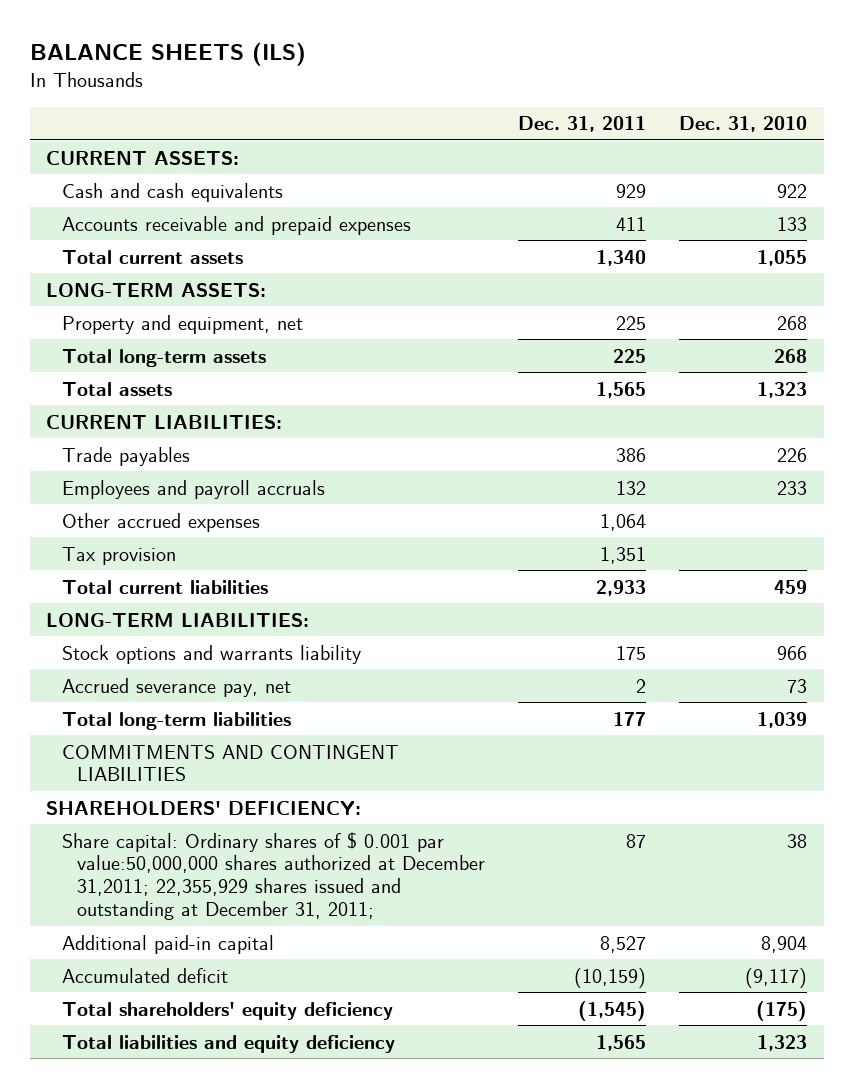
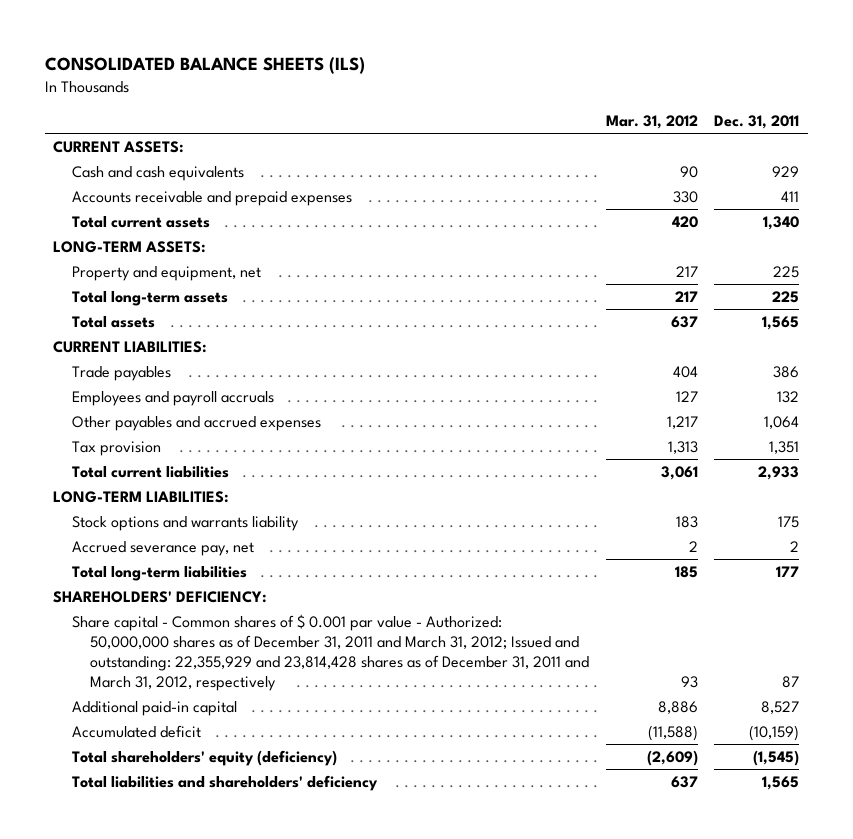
[29,42,306,67] BALANCE SHEETS (ILS) -> [45,57,366,75] CONSOLIDATED BALANCE SHEETS (ILS)
[679,116,808,133] Dec. 31, 2010 -> none
none -> [605,114,698,129] Mar. 31, 2012
[61,512,260,532] Other accrued expenses -> [71,416,321,432] Other payables and accrued expenses
[61,744,399,782] COMMITMENTS AND CONTINGENT LIABILITIES -> none
[61,831,485,920] Share capital: Ordinary shares of $ 0.001 par value:50,000,000 shares authorized at December 31,2011; 22,355,929 shares issued and outstanding at December 31, 2011; -> [71,614,590,691] Share capital - Common shares of $ 0.001 par value - Authorized: 50,000,000 shares as of December 31, 2011 and March 31, 2012; Issued and outstanding: 22,355,929 and 23,814,428 shares as of December 31, 2011 and March 31, 2012, respectively
[61,1001,393,1020] Total shareholders' equity deficiency -> [71,750,337,767] Total shareholders' equity (deficiency)
[61,1034,395,1053] Total liabilities and equity deficiency -> [71,775,378,792] Total liabilities and shareholders' deficiency

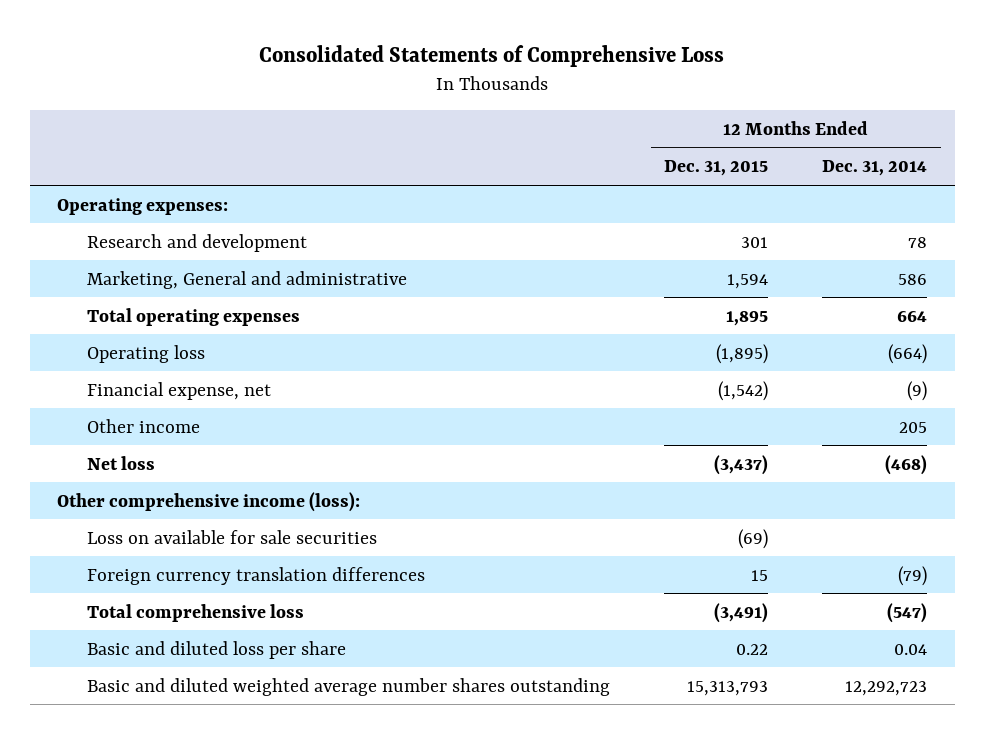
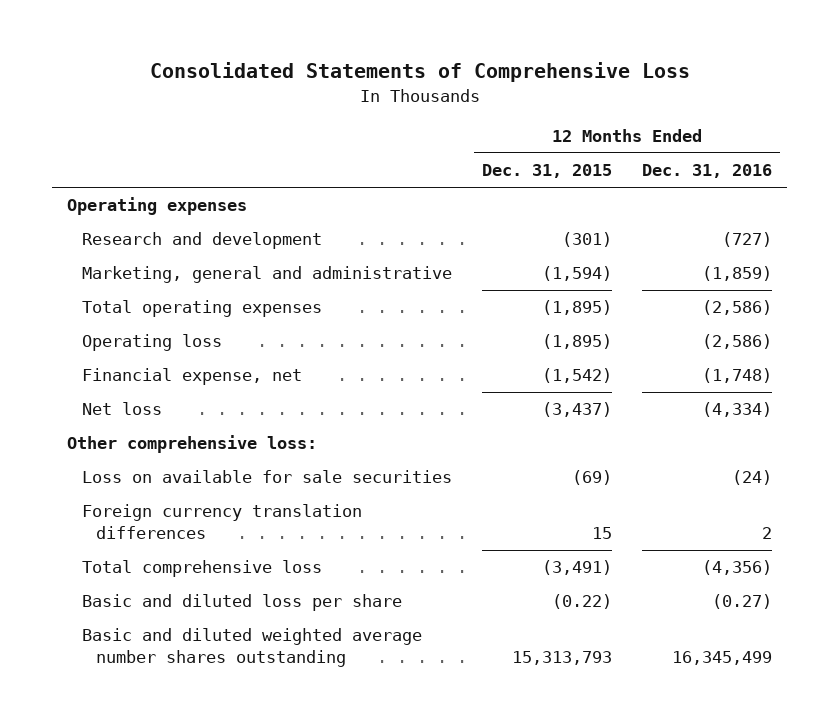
[822,160,928,177] Dec. 31, 2014 -> none
none -> [642,164,773,179] Dec. 31, 2016
[57,197,229,215] Operating expenses: -> [66,197,247,216] Operating expenses
[741,236,769,248] 301 -> [561,232,612,248] (301)
[86,270,407,289] Marketing, General and administrative -> [81,266,452,284] Marketing, general and administrative
[727,273,769,289] 1,594 -> [541,266,612,282] (1,594)
[726,310,769,326] 1,895 -> [541,300,612,316] (1,895)
[86,418,200,433] Other income -> none
[57,491,361,512] Other comprehensive income (loss): -> [66,435,317,454] Other comprehensive loss:
[736,643,769,655] 0.22 -> [551,594,612,610] (0.22)

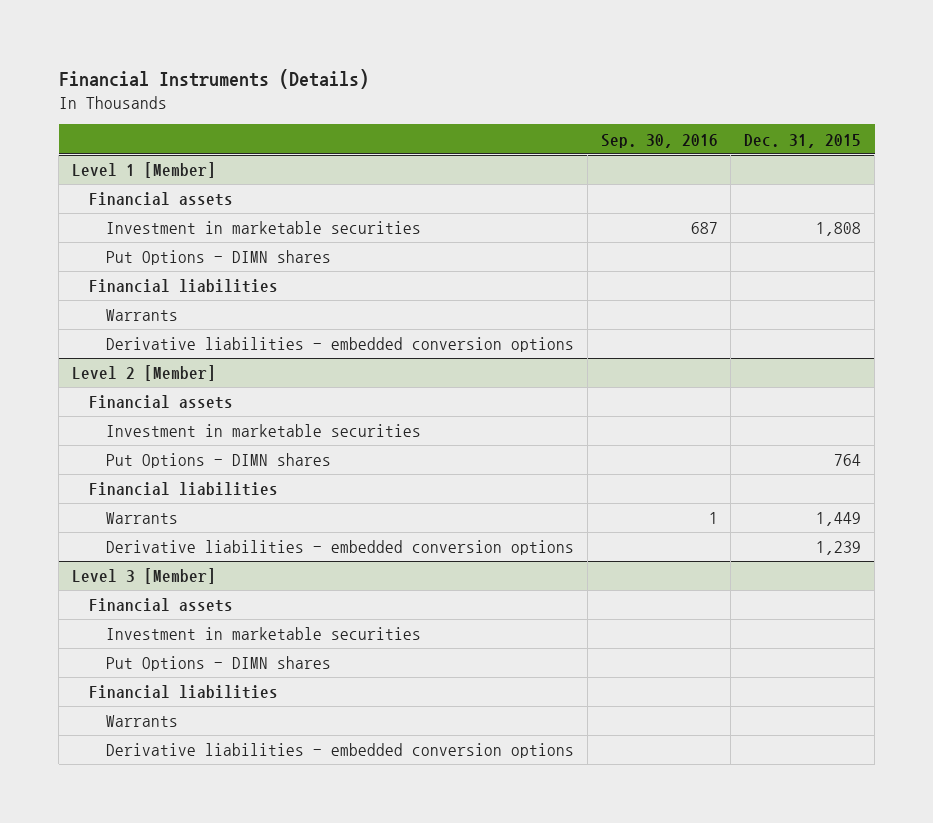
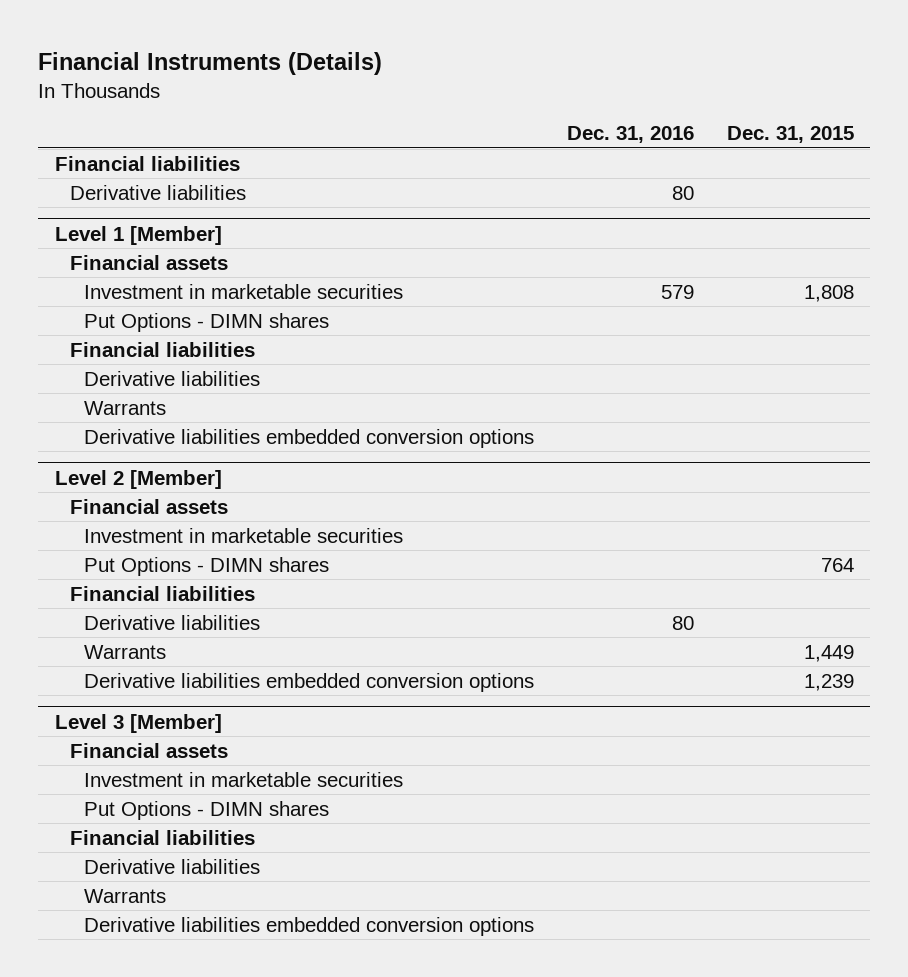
[600,133,718,148] Sep. 30, 2016 -> none
none -> [567,126,695,144] Dec. 31, 2016
none -> [54,155,240,171] Financial liabilities
none -> [69,184,246,200] Derivative liabilities
none -> [84,370,261,386] Derivative liabilities
[105,337,574,353] Derivative liabilities - embedded conversion options -> [84,428,535,448] Derivative liabilities embedded conversion options
none -> [84,614,261,630] Derivative liabilities
[105,540,574,556] Derivative liabilities - embedded conversion options -> [84,672,535,692] Derivative liabilities embedded conversion options
none -> [84,858,261,874] Derivative liabilities
[105,743,574,759] Derivative liabilities - embedded conversion options -> [84,916,535,936] Derivative liabilities embedded conversion options

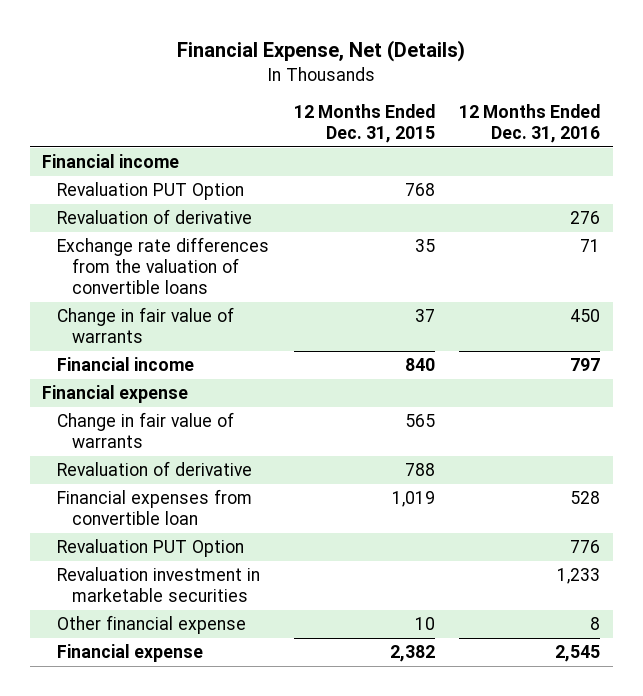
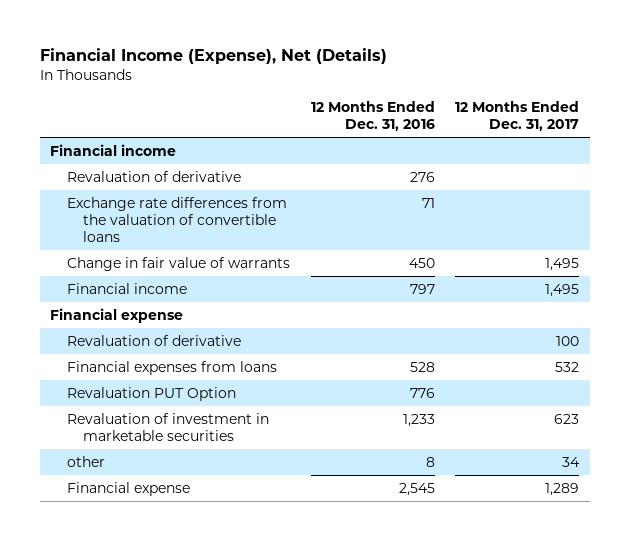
[177,40,466,63] Financial Expense, Net (Details) -> [39,48,387,65] Financial Income (Expense), Net (Details)
[293,104,435,143] 12 Months Ended Dec. 31, 2015 -> none
none -> [455,101,580,132] 12 Months Ended Dec. 31, 2017
[57,182,245,201] Revaluation PUT Option -> none
[57,412,235,448] Change in fair value of warrants -> none
[57,489,253,525] Financial expenses from convertible loan -> [66,361,277,376] Financial expenses from loans
[57,567,261,602] Revaluation investment in marketable securities -> [66,413,269,441] Revaluation of investment in marketable securities
[57,615,247,635] Other financial expense -> [66,456,105,468] other

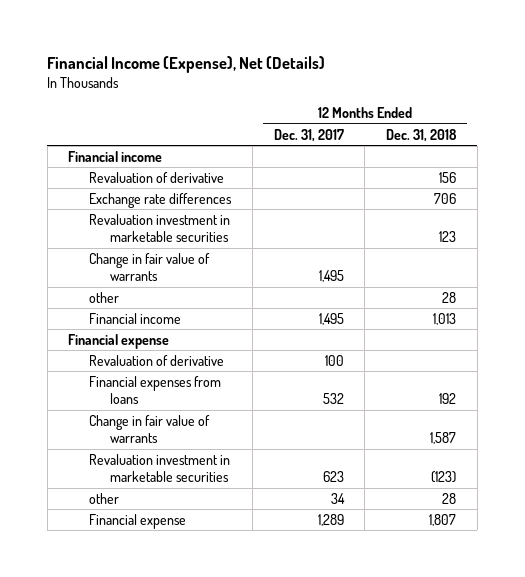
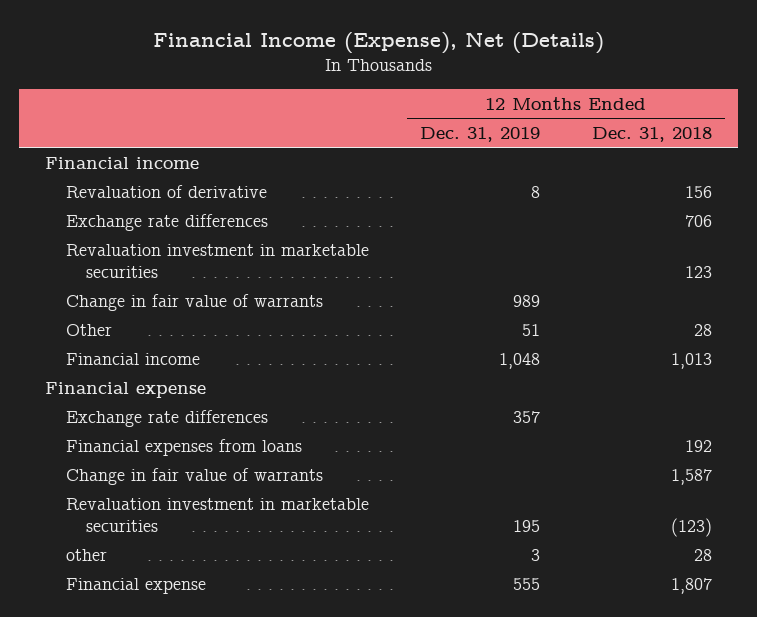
[273,128,344,142] Dec. 31, 2017 -> none
none -> [420,126,541,142] Dec. 31, 2019
[89,291,120,303] other -> [65,323,112,336] Other
[89,354,225,366] Revaluation of derivative -> [65,409,268,427] Exchange rate differences

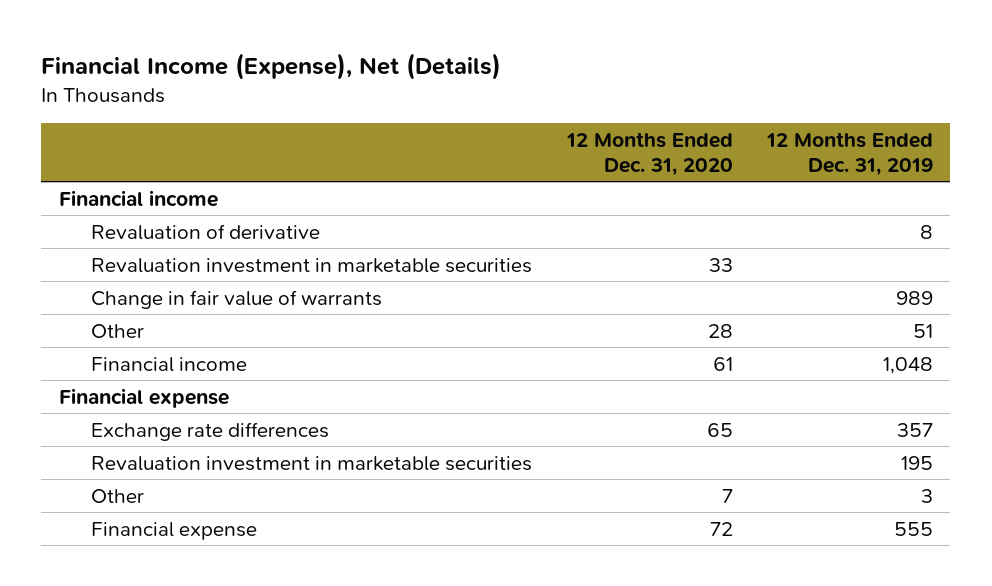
[592,126,713,142] Dec. 31, 2018 -> none
none -> [565,131,733,177] 12 Months Ended Dec. 31, 2020
[65,213,268,231] Exchange rate differences -> none
[65,438,302,456] Financial expenses from loans -> none
[65,467,323,485] Change in fair value of warrants -> none
[65,548,107,561] other -> [90,488,144,503] Other

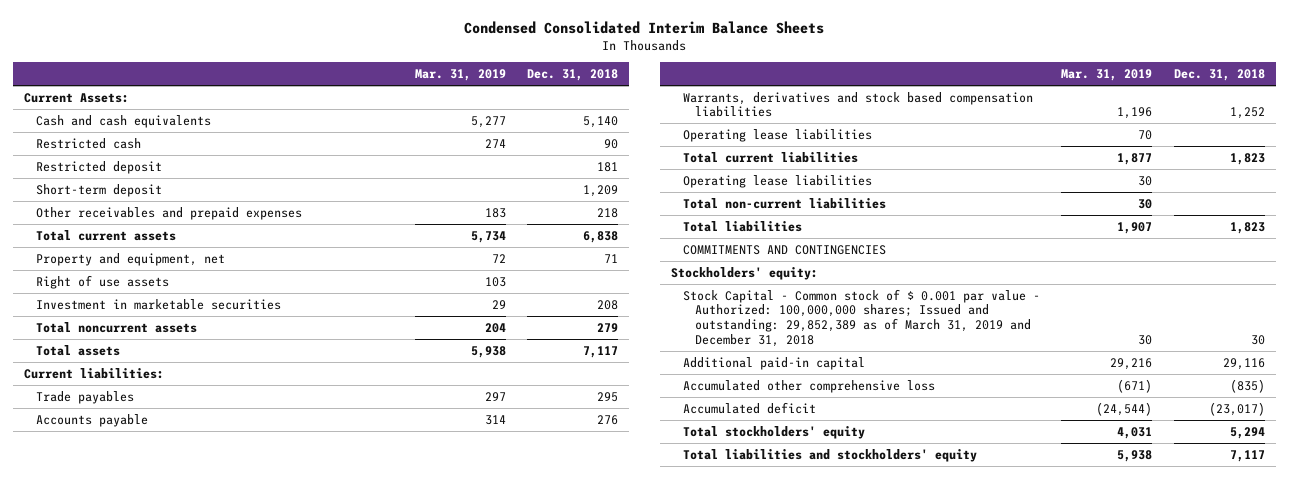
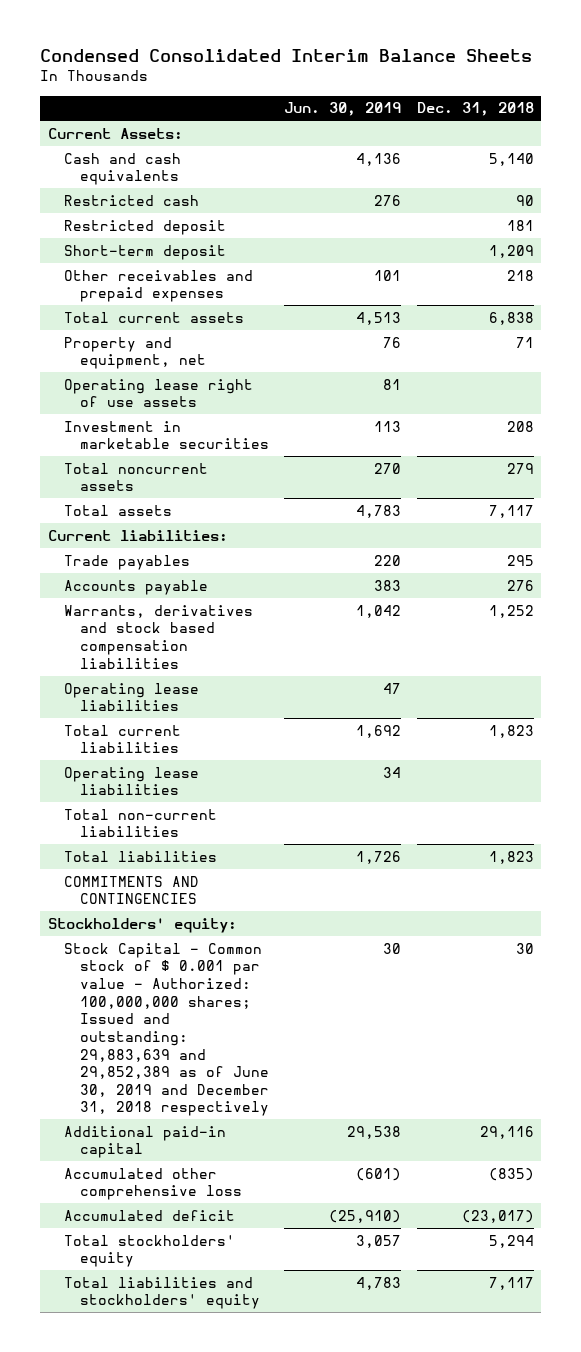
[414,69,506,82] Mar. 31, 2019 -> none
none -> [284,102,402,117] Jun. 30, 2019
[36,274,170,289] Right of use assets -> [63,378,253,408] Operating lease right of use assets
[682,288,1040,347] Stock Capital - Common stock of $ 0.001 par value - Authorized: 100,000,000 shares; Issued and outstanding: 29,852,389 as of March 31, 2019 and December 31, 2018 -> [63,942,269,1117] Stock Capital - Common stock of $ 0.001 par value - Authorized: 100,000,000 shares; Issued and outstanding: 29,883,639 and 29,852,389 as of June 30, 2019 and December 31, 2018 respectively

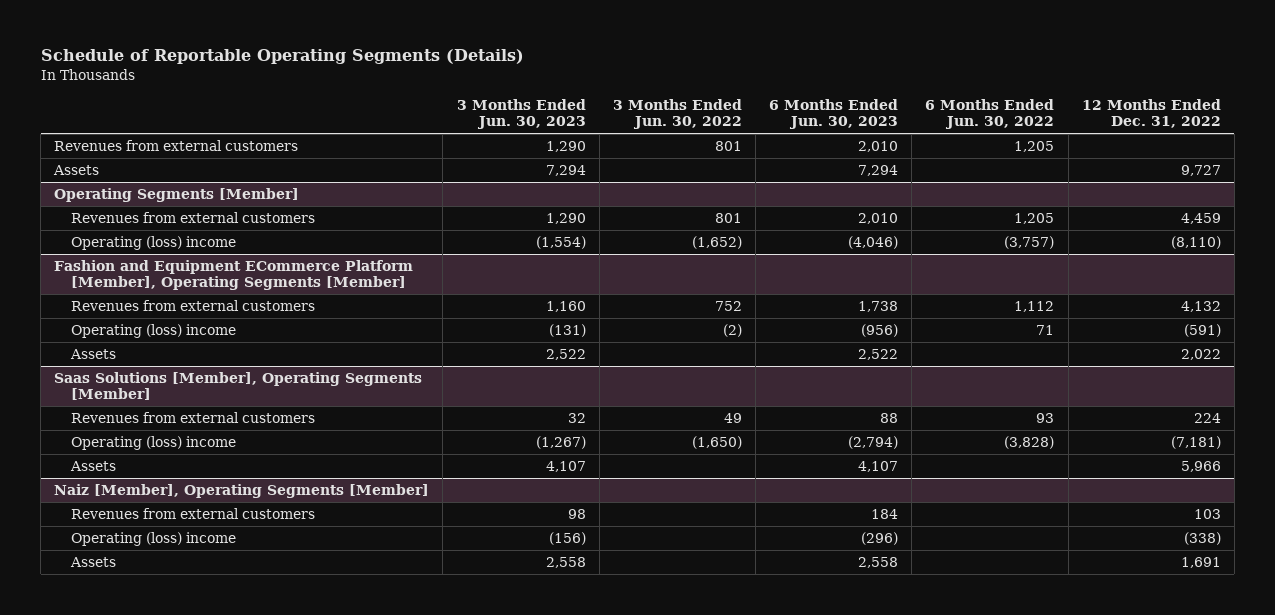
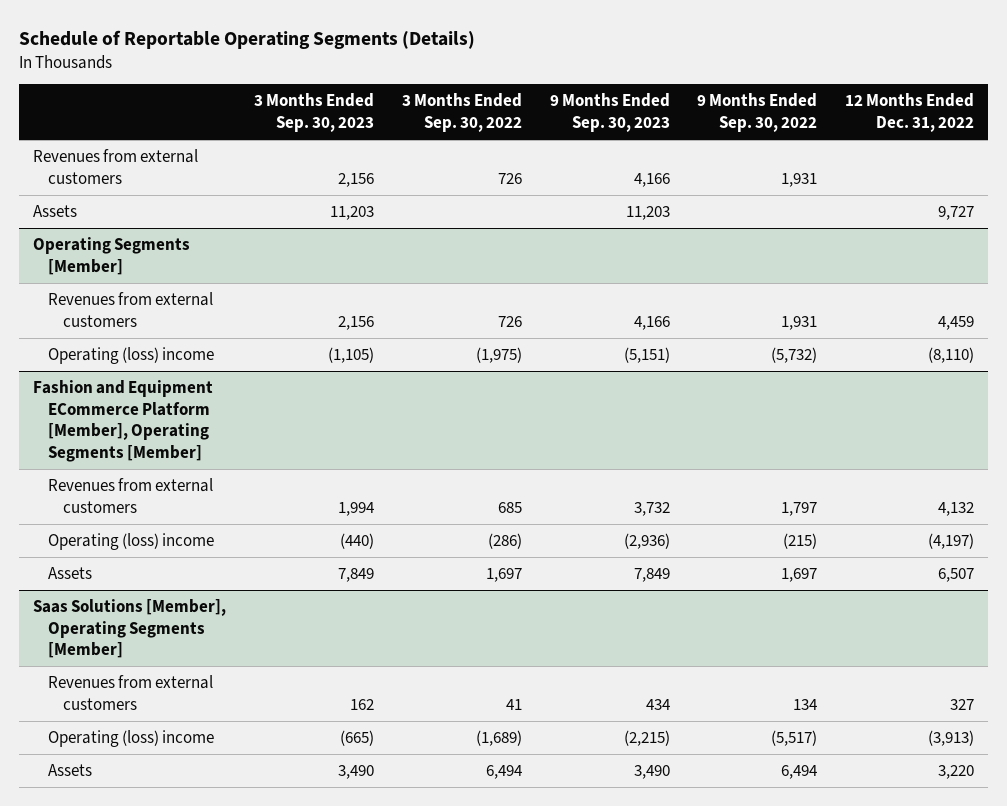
[456,98,586,130] 3 Months Ended Jun. 30, 2023 -> none
[612,98,742,130] 3 Months Ended Jun. 30, 2022 -> none
[769,98,899,130] 6 Months Ended Jun. 30, 2023 -> none
[925,98,1055,130] 6 Months Ended Jun. 30, 2022 -> none
none -> [253,93,374,133] 3 Months Ended Sep. 30, 2023
none -> [401,93,522,133] 3 Months Ended Sep. 30, 2022
none -> [549,93,670,133] 9 Months Ended Sep. 30, 2023
none -> [697,93,818,133] 9 Months Ended Sep. 30, 2022
[1183,323,1221,337] (591) -> [928,533,975,550] (4,197)
[1180,348,1221,360] 2,022 -> [938,568,975,583] 6,507
[54,483,430,498] Naiz [Member], Operating Segments [Member] -> none
[70,507,315,519] Revenues from external customers -> none
[70,531,236,546] Operating (loss) income -> none
[69,556,116,567] Assets -> none
[1193,412,1221,423] 224 -> [950,698,975,710] 327
[1170,435,1221,449] (7,181) -> [928,730,975,747] (3,913)
[1180,460,1221,472] 5,966 -> [938,765,975,780] 3,220

